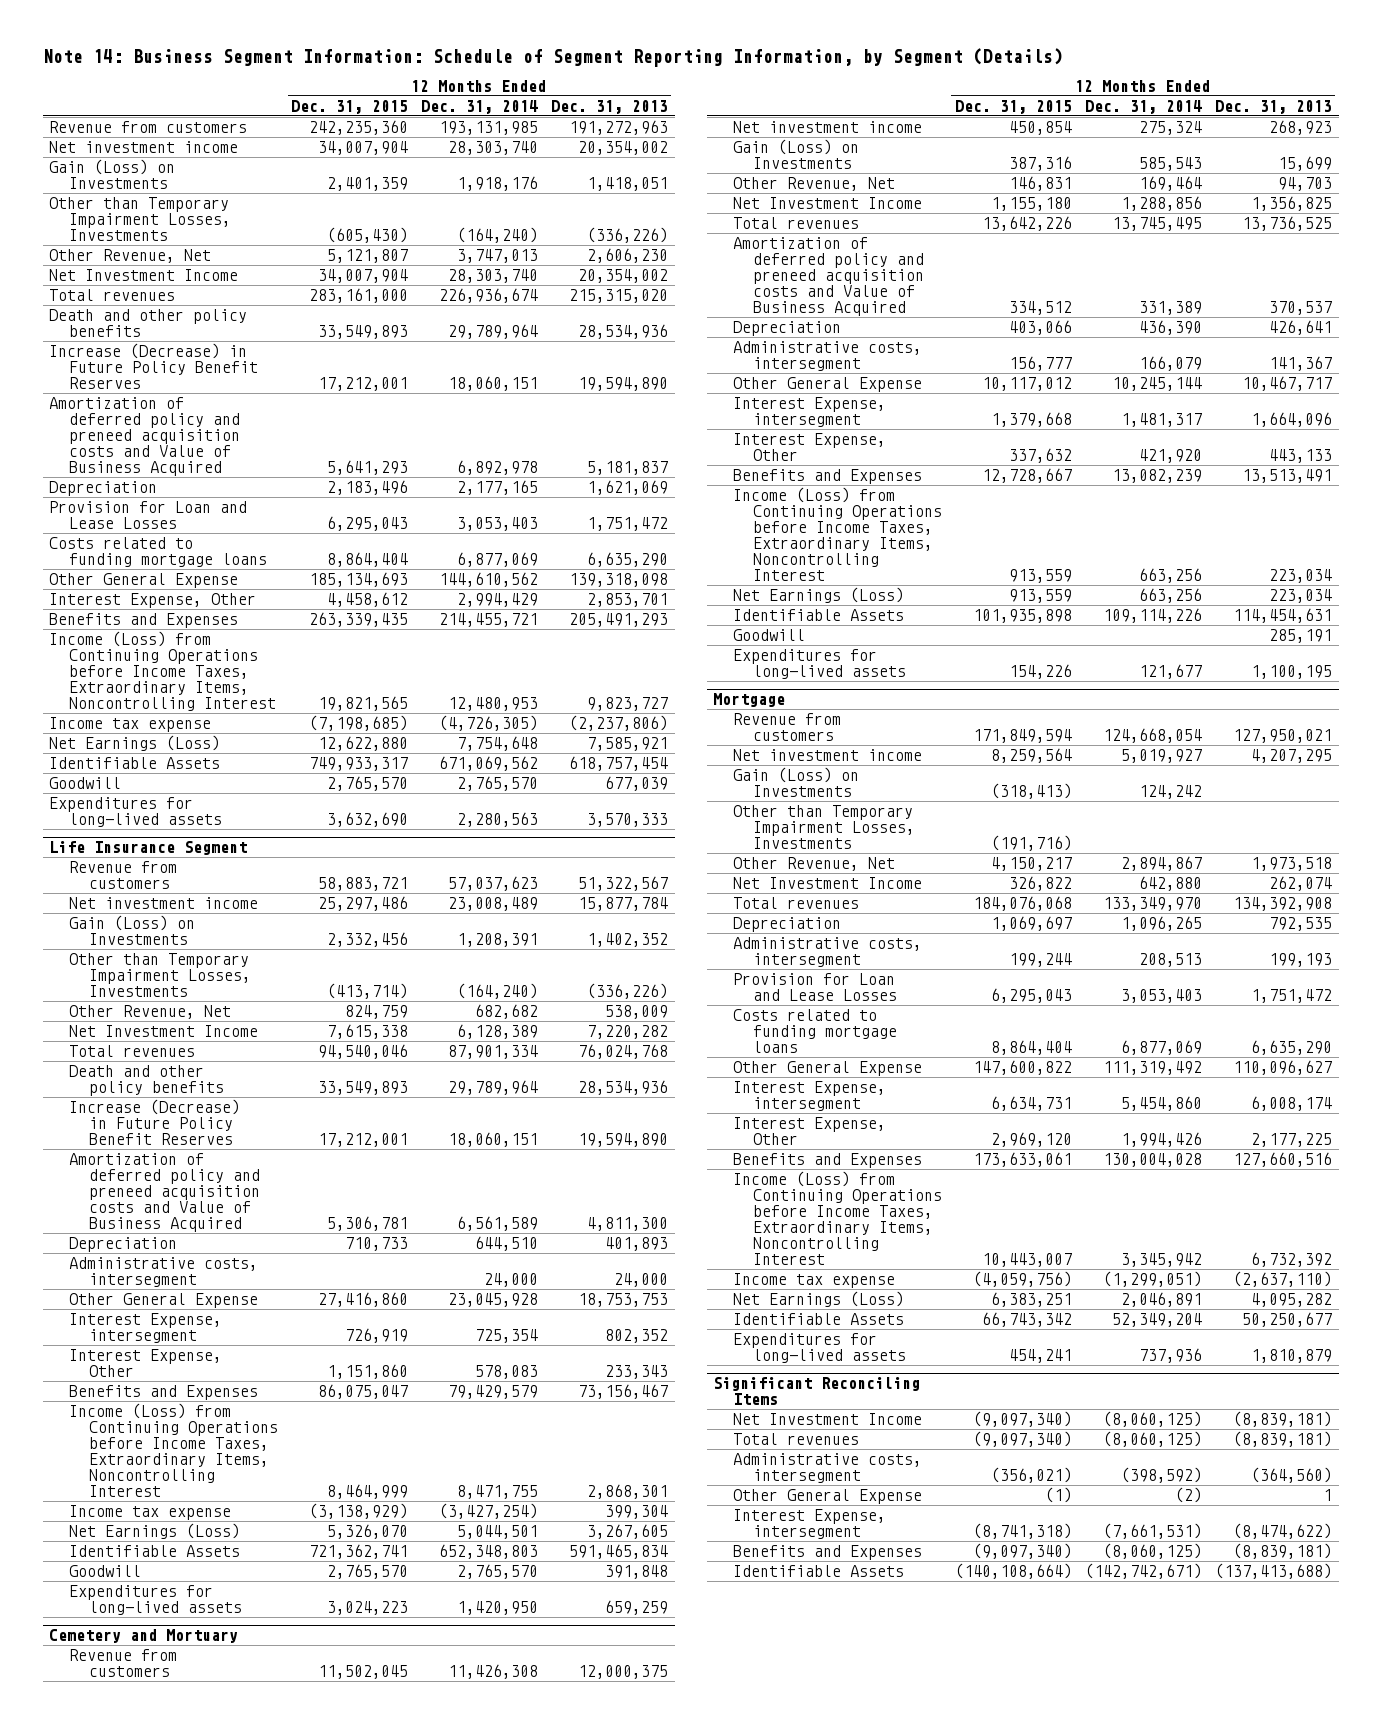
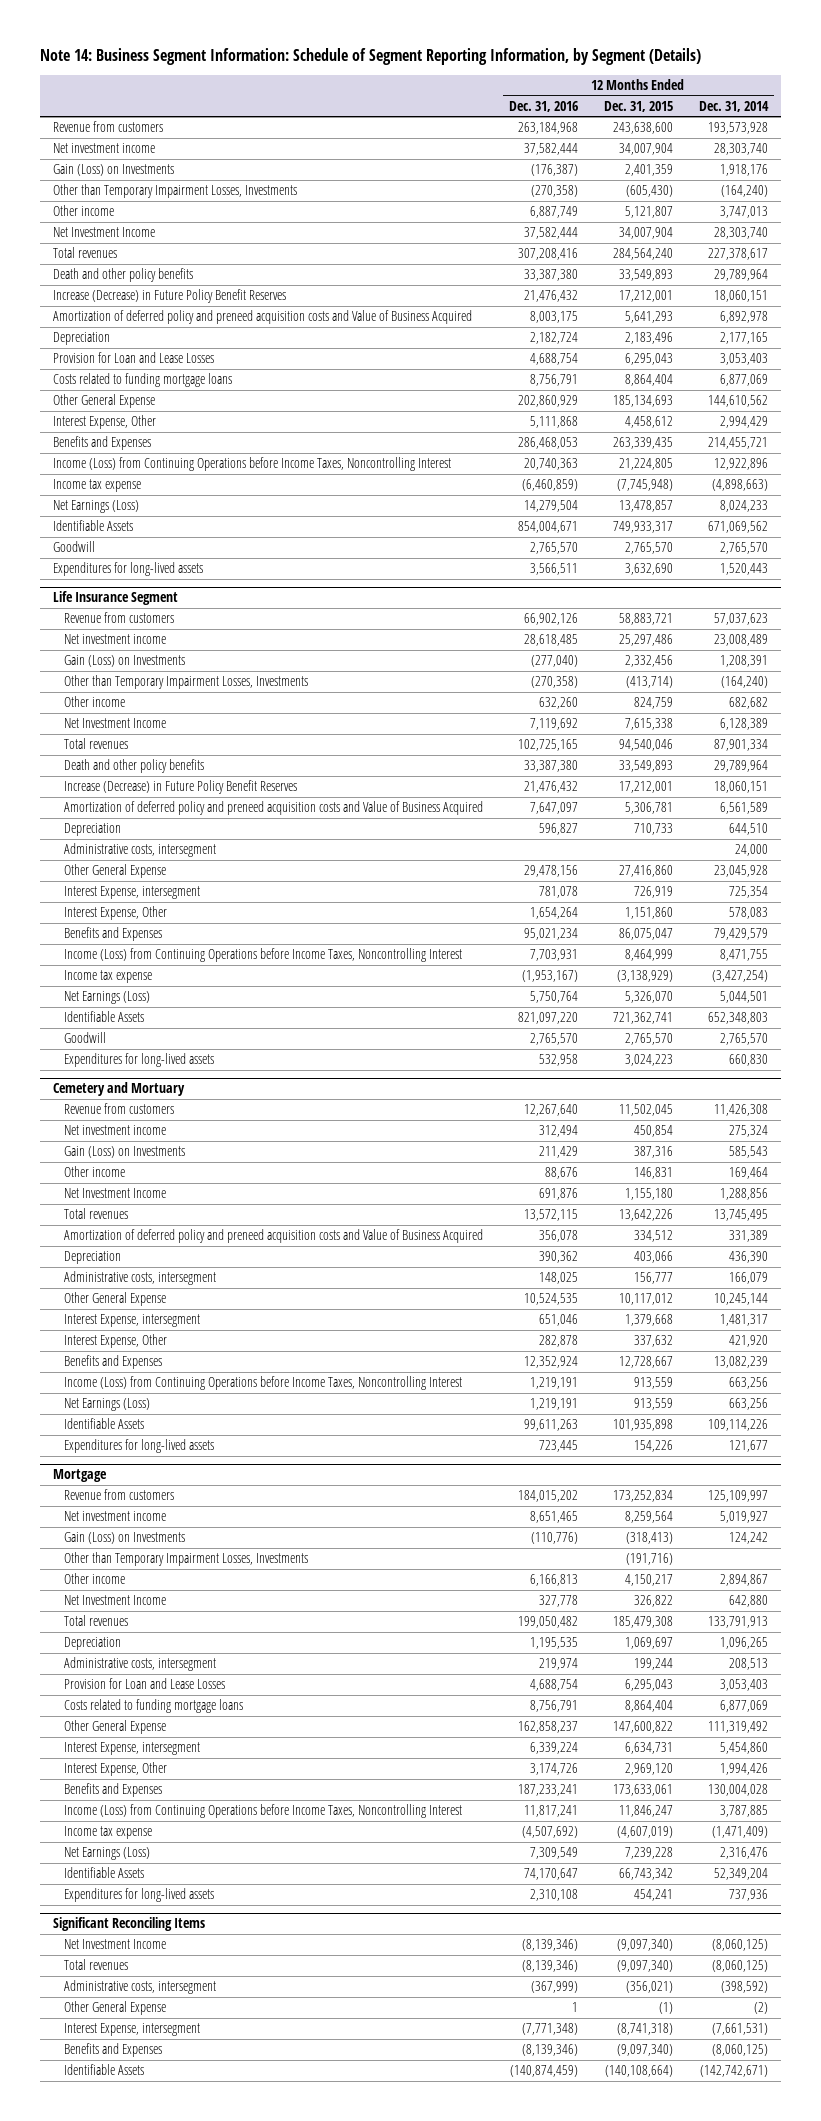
[551,99,669,114] Dec. 31, 2013 -> none
none -> [509,100,579,112] Dec. 31, 2016
[308,119,408,135] 242,235,360 -> [612,122,673,135] 243,638,600
[438,120,538,135] 193,131,985 -> [707,122,768,135] 193,573,928
[49,248,212,263] Other Revenue, Net -> [53,205,115,217] Other income
[308,287,408,303] 283,161,000 -> [612,248,673,261] 284,564,240
[438,287,538,303] 226,936,674 -> [707,248,768,261] 227,378,617
[49,630,277,712] Income (Loss) from Continuing Operations before Income Taxes, Extraordinary Items, Noncontrolling Interest -> [53,457,452,472] Income (Loss) from Continuing Operations before Income Taxes, Noncontrolling Interest
[317,696,408,712] 19,821,565 -> [618,458,673,471] 21,224,805
[447,697,538,712] 12,480,953 -> [713,458,768,471] 12,922,896
[308,714,408,731] (7,198,685) -> [616,479,673,492] (7,745,948)
[438,714,538,731] (4,726,305) -> [711,479,768,492] (4,898,663)
[317,735,408,751] 12,622,880 -> [618,500,673,513] 13,478,857
[456,735,538,751] 7,754,648 -> [719,500,768,513] 8,024,233
[456,811,538,827] 2,280,563 -> [719,563,768,576] 1,520,443
[69,1004,232,1019] Other Revenue, Net -> [64,696,126,708] Other income
[69,1402,278,1498] Income (Loss) from Continuing Operations before Income Taxes, Extraordinary Items, Noncontrolling Interest -> [64,948,463,963] Income (Loss) from Continuing Operations before Income Taxes, Noncontrolling Interest
[456,1600,538,1615] 1,420,950 -> [728,1054,768,1067] 660,830
[732,176,895,191] Other Revenue, Net -> [64,1166,126,1178] Other income
[732,486,942,582] Income (Loss) from Continuing Operations before Income Taxes, Extraordinary Items, Noncontrolling Interest -> [64,1376,463,1391] Income (Loss) from Continuing Operations before Income Taxes, Noncontrolling Interest
[732,628,805,641] Goodwill -> none
[972,728,1072,743] 171,849,594 -> [612,1490,673,1503] 173,252,834
[1102,727,1202,743] 124,668,054 -> [707,1490,768,1503] 125,109,997
[732,856,895,871] Other Revenue, Net -> [64,1573,126,1585] Other income
[972,895,1072,911] 184,076,068 -> [612,1616,673,1629] 185,479,308
[1102,896,1202,911] 133,349,970 -> [707,1616,768,1629] 133,791,913
[732,1170,942,1266] Income (Loss) from Continuing Operations before Income Taxes, Extraordinary Items, Noncontrolling Interest -> [64,1804,463,1819] Income (Loss) from Continuing Operations before Income Taxes, Noncontrolling Interest
[981,1253,1072,1268] 10,443,007 -> [618,1805,673,1818] 11,846,247
[1120,1253,1202,1268] 3,345,942 -> [719,1805,768,1818] 3,787,885
[972,1270,1072,1287] (4,059,756) -> [616,1826,673,1839] (4,607,019)
[1102,1270,1202,1287] (1,299,051) -> [711,1826,768,1839] (1,471,409)
[990,1291,1072,1307] 6,383,251 -> [624,1847,673,1860] 7,239,228
[1120,1291,1202,1307] 2,046,891 -> [719,1847,768,1860] 2,316,476

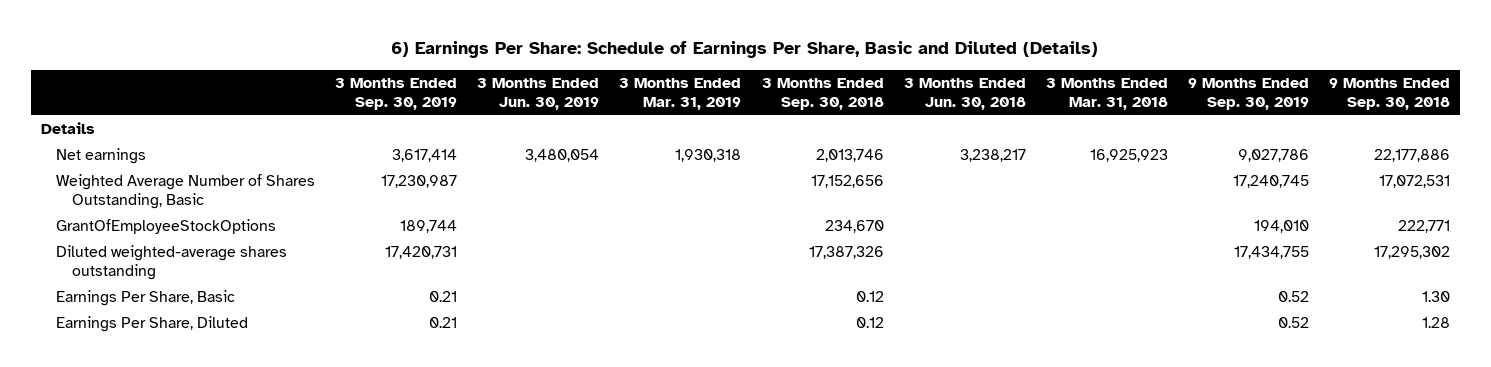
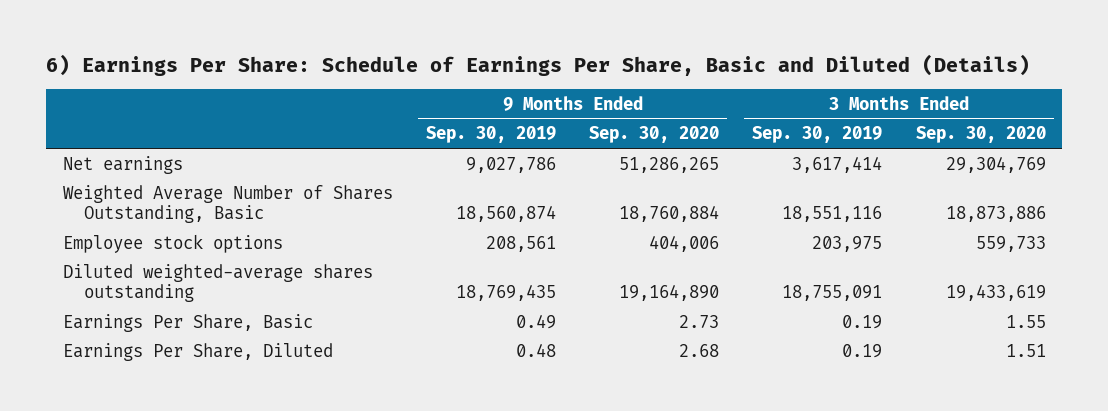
[477,77,600,110] 3 Months Ended Jun. 30, 2019 -> none
[619,77,742,110] 3 Months Ended Mar. 31, 2019 -> none
[761,77,884,110] 3 Months Ended Sep. 30, 2018 -> none
[903,77,1026,110] 3 Months Ended Jun. 30, 2018 -> none
[1045,77,1168,110] 3 Months Ended Mar. 31, 2018 -> none
[1329,77,1451,110] 9 Months Ended Sep. 30, 2018 -> none
none -> [589,126,720,144] Sep. 30, 2020
none -> [915,126,1046,144] Sep. 30, 2020
[40,122,95,135] Details -> none
[56,219,277,235] GrantOfEmployeeStockOptions -> none
[381,175,458,189] 17,230,987 -> [782,206,883,223] 18,551,116
[1232,175,1309,189] 17,240,745 -> [455,205,556,223] 18,560,874
none -> [62,233,283,253] Employee stock options
[385,246,458,260] 17,420,731 -> [782,285,883,302] 18,755,091
[1233,246,1309,260] 17,434,755 -> [455,284,556,302] 18,769,435
[429,291,458,303] 0.21 -> [842,314,883,329] 0.19
[1277,291,1309,303] 0.52 -> [515,313,556,329] 0.49
[429,317,458,329] 0.21 -> [842,343,883,358] 0.19
[1277,317,1309,329] 0.52 -> [515,342,556,357] 0.48

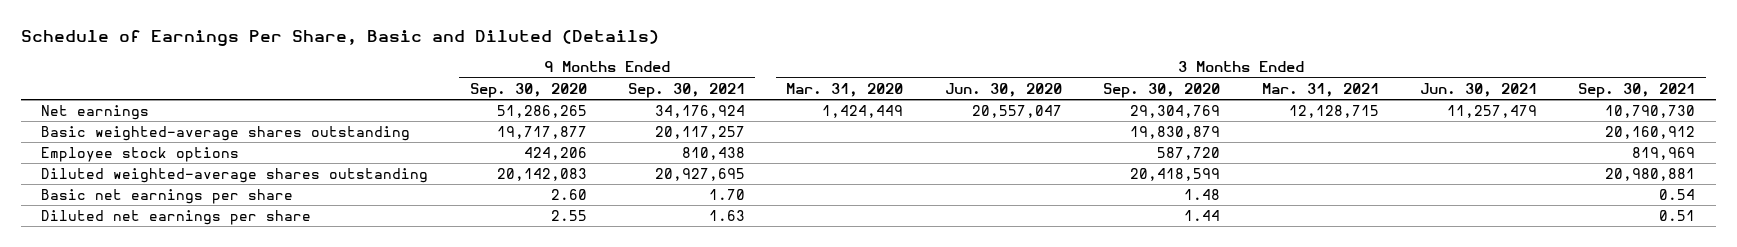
[46,54,1031,77] 6) Earnings Per Share: Schedule of Earnings Per Share, Basic and Diluted (Details) -> [20,30,659,47] Schedule of Earnings Per Share, Basic and Diluted (Details)
[425,126,556,144] Sep. 30, 2019 -> none
[752,126,883,144] Sep. 30, 2019 -> none
none -> [628,82,746,98] Sep. 30, 2021
none -> [786,82,904,97] Mar. 31, 2020
none -> [944,82,1062,97] Jun. 30, 2020
none -> [1261,82,1379,97] Mar. 31, 2021
none -> [1420,82,1538,97] Jun. 30, 2021
none -> [1578,82,1696,98] Sep. 30, 2021
[62,184,393,224] Weighted Average Number of Shares Outstanding, Basic -> [41,126,411,142] Basic weighted-average shares outstanding
[619,205,720,223] 18,760,884 -> [496,126,587,140] 19,717,877
[945,206,1046,223] 18,873,886 -> [1130,126,1221,140] 19,830,879
[649,234,720,252] 404,006 -> [523,147,587,161] 424,206
[975,235,1046,252] 559,733 -> [1157,147,1221,161] 587,720
[619,284,720,302] 19,164,890 -> [496,168,587,182] 20,142,083
[945,284,1046,302] 19,433,619 -> [1130,168,1221,182] 20,418,599
[62,313,313,332] Earnings Per Share, Basic -> [41,189,294,205] Basic net earnings per share
[679,314,720,328] 2.73 -> [550,189,587,201] 2.60
[1005,314,1046,328] 1.55 -> [1184,189,1221,201] 1.48
[62,342,333,361] Earnings Per Share, Diluted -> [41,210,312,226] Diluted net earnings per share
[679,343,720,357] 2.68 -> [550,210,587,222] 2.55
[1005,343,1046,357] 1.51 -> [1184,210,1221,222] 1.44

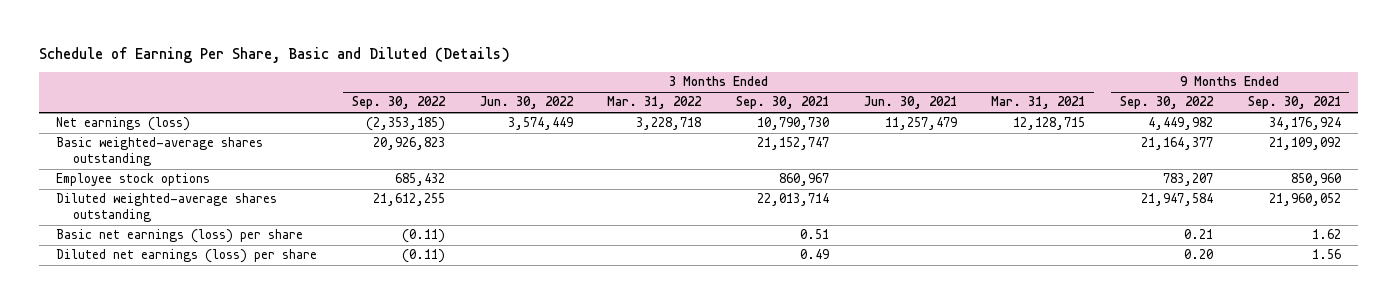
[20,30,659,47] Schedule of Earnings Per Share, Basic and Diluted (Details) -> [39,47,511,64] Schedule of Earning Per Share, Basic and Diluted (Details)
[469,82,587,98] Sep. 30, 2020 -> none
[786,82,904,97] Mar. 31, 2020 -> none
[944,82,1062,97] Jun. 30, 2020 -> none
[1103,82,1221,98] Sep. 30, 2020 -> none
none -> [352,96,447,110] Sep. 30, 2022
none -> [479,96,574,110] Jun. 30, 2022
none -> [607,96,703,110] Mar. 31, 2022
none -> [1119,96,1214,110] Sep. 30, 2022
[41,105,150,121] Net earnings -> [56,117,191,132] Net earnings (loss)
[655,126,746,140] 20,117,257 -> [1268,137,1341,151] 21,109,092
[1605,126,1696,140] 20,160,912 -> [756,137,829,151] 21,152,747
[682,147,746,161] 810,438 -> [1290,173,1341,187] 850,960
[1632,147,1696,161] 819,969 -> [778,173,829,187] 860,967
[655,168,746,182] 20,927,695 -> [1268,193,1341,207] 21,960,052
[1605,168,1696,182] 20,980,881 -> [756,193,829,207] 22,013,714
[41,189,294,205] Basic net earnings per share -> [56,229,304,244] Basic net earnings (loss) per share
[709,189,746,201] 1.70 -> [1311,229,1341,240] 1.62
[1659,189,1696,201] 0.54 -> [799,229,829,240] 0.51
[41,210,312,226] Diluted net earnings per share -> [56,249,318,264] Diluted net earnings (loss) per share
[709,210,746,222] 1.63 -> [1311,249,1341,260] 1.56
[1659,210,1696,222] 0.51 -> [799,249,829,260] 0.49

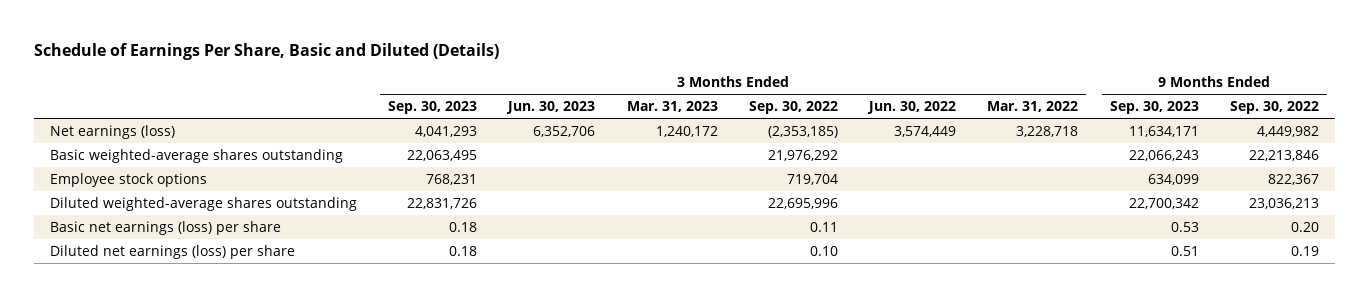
[39,47,511,64] Schedule of Earning Per Share, Basic and Diluted (Details) -> [34,42,500,60] Schedule of Earnings Per Share, Basic and Diluted (Details)
[735,96,829,110] Sep. 30, 2021 -> none
[863,96,957,110] Jun. 30, 2021 -> none
[991,96,1086,110] Mar. 31, 2021 -> none
[1247,96,1341,110] Sep. 30, 2021 -> none
none -> [388,101,478,115] Sep. 30, 2023
none -> [506,101,596,115] Jun. 30, 2023
none -> [626,101,718,113] Mar. 31, 2023
none -> [1109,101,1199,115] Sep. 30, 2023
[373,137,446,151] 20,926,823 -> [767,150,838,162] 21,976,292
[1140,137,1213,151] 21,164,377 -> [1248,150,1319,162] 22,213,846
[395,173,446,187] 685,432 -> [786,174,838,186] 719,704
[1162,173,1213,187] 783,207 -> [1267,174,1319,186] 822,367
[373,193,446,207] 21,612,255 -> [767,198,838,210] 22,695,996
[1140,193,1213,207] 21,947,584 -> [1248,198,1319,210] 23,036,213
[402,229,446,244] (0.11) -> [809,222,838,233] 0.11
[1183,229,1213,240] 0.21 -> [1290,222,1319,233] 0.20
[402,249,446,264] (0.11) -> [809,246,838,257] 0.10
[1183,249,1213,260] 0.20 -> [1290,246,1319,257] 0.19

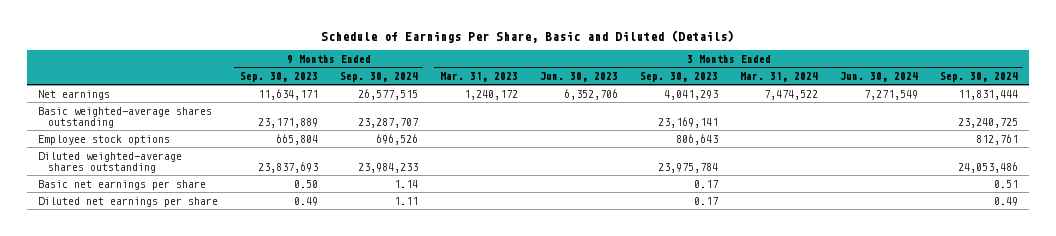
[748,101,838,115] Sep. 30, 2022 -> none
[867,101,957,115] Jun. 30, 2022 -> none
[987,101,1079,113] Mar. 31, 2022 -> none
[1229,101,1319,115] Sep. 30, 2022 -> none
none -> [339,71,418,82] Sep. 30, 2024
none -> [739,71,818,82] Mar. 31, 2024
none -> [839,71,918,82] Jun. 30, 2024
none -> [939,71,1018,82] Sep. 30, 2024
[49,125,175,140] Net earnings (loss) -> [37,89,110,100] Net earnings
[407,150,478,162] 22,063,495 -> [657,116,718,128] 23,169,141
[1128,150,1199,162] 22,066,243 -> [257,117,318,128] 23,171,889
[426,174,478,186] 768,231 -> [675,133,718,145] 806,643
[1147,174,1199,186] 634,099 -> [275,133,318,145] 665,804
[407,198,478,210] 22,831,726 -> [657,162,718,173] 23,975,784
[1128,198,1199,210] 22,700,342 -> [257,161,318,173] 23,837,693
[49,221,281,236] Basic net earnings (loss) per share -> [37,179,206,190] Basic net earnings per share
[449,222,478,233] 0.18 -> [693,179,718,188] 0.17
[1170,222,1199,233] 0.53 -> [293,179,318,188] 0.50
[49,245,295,260] Diluted net earnings (loss) per share -> [37,196,218,207] Diluted net earnings per share
[449,246,478,257] 0.18 -> [693,196,718,205] 0.17
[1170,246,1199,257] 0.51 -> [293,196,318,206] 0.49

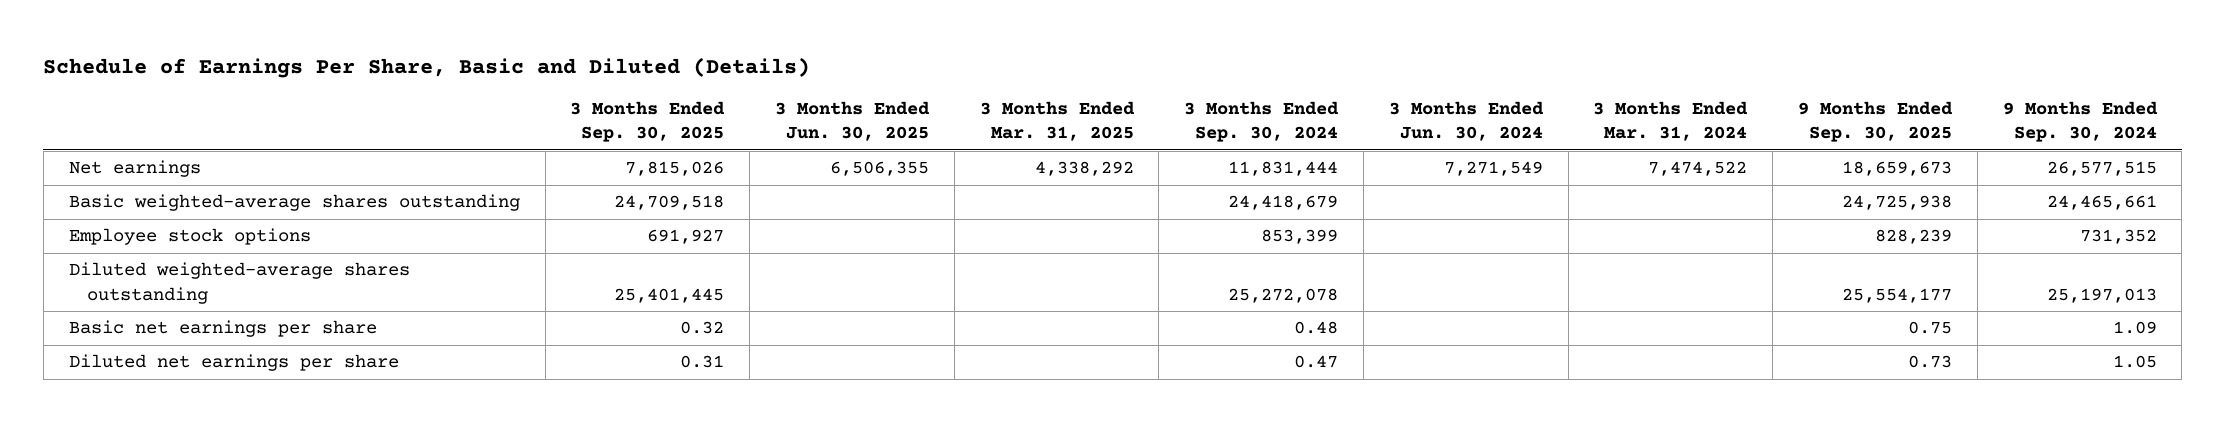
[239,71,318,82] Sep. 30, 2023 -> none
[439,71,518,82] Mar. 31, 2023 -> none
[539,71,618,82] Jun. 30, 2023 -> none
[639,71,718,82] Sep. 30, 2023 -> none
none -> [570,100,726,143] 3 Months Ended Sep. 30, 2025
none -> [774,100,930,142] 3 Months Ended Jun. 30, 2025
none -> [979,100,1135,142] 3 Months Ended Mar. 31, 2025
none -> [1798,100,1954,143] 9 Months Ended Sep. 30, 2025
[357,117,418,128] 23,287,707 -> [2046,195,2157,211] 24,465,661
[957,117,1018,128] 23,240,725 -> [1228,195,1339,211] 24,418,679
[375,133,418,145] 696,526 -> [2079,229,2157,245] 731,352
[975,133,1018,145] 812,761 -> [1261,229,1339,245] 853,399
[357,162,418,173] 23,984,233 -> [2046,287,2157,303] 25,197,013
[957,161,1018,173] 24,053,486 -> [1228,287,1339,303] 25,272,078
[393,179,418,188] 1.14 -> [2112,321,2157,335] 1.09
[993,179,1018,188] 0.51 -> [1294,321,1339,335] 0.48
[393,196,418,205] 1.11 -> [2112,355,2157,369] 1.05
[993,196,1018,206] 0.49 -> [1294,355,1339,369] 0.47

